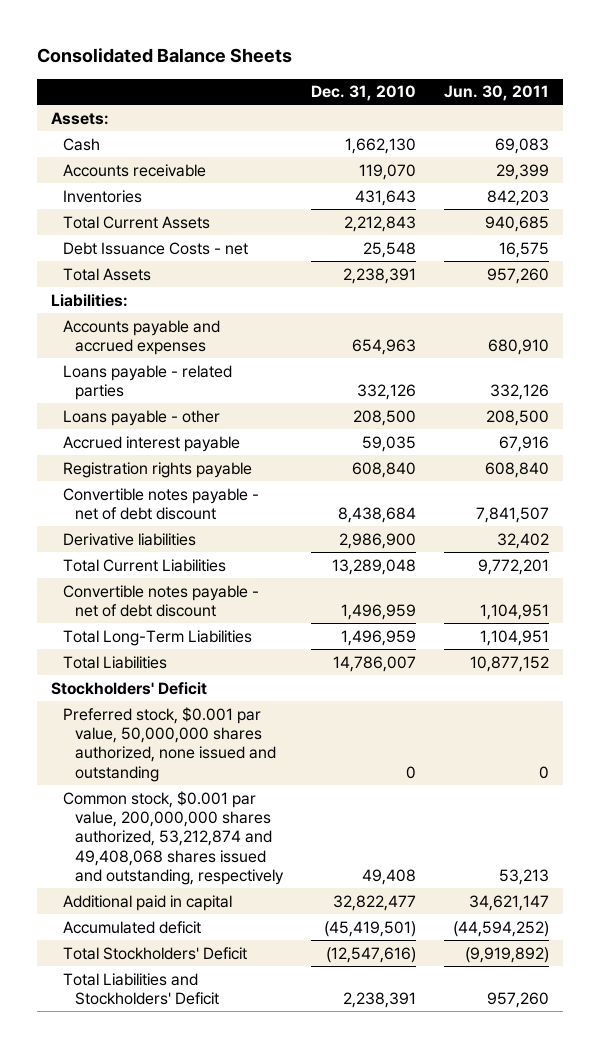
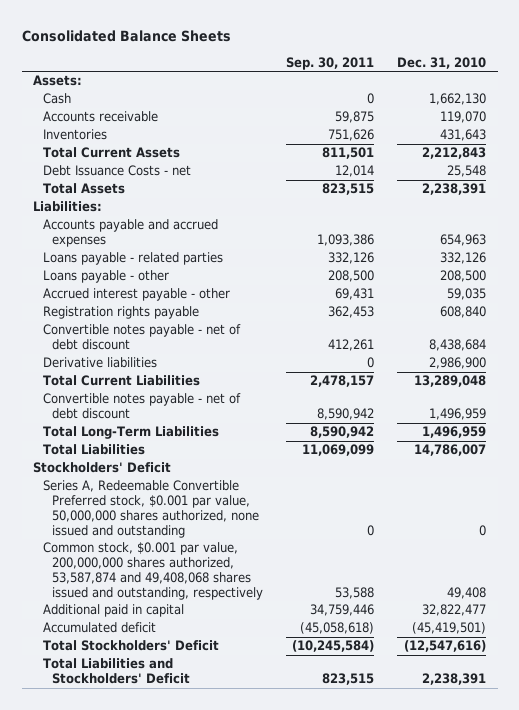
[444,85,550,102] Jun. 30, 2011 -> none
none -> [286,56,375,70] Sep. 30, 2011
[63,435,241,452] Accrued interest payable -> [42,288,230,302] Accrued interest payable - other
[63,706,277,782] Preferred stock, $0.001 par value, 50,000,000 shares authorized, none issued and outstanding -> [42,480,259,538] Series A, Redeemable Convertible Preferred stock, $0.001 par value, 50,000,000 shares authorized, none issued and outstanding
[63,790,285,886] Common stock, $0.001 par value, 200,000,000 shares authorized, 53,212,874 and 49,408,068 shares issued and outstanding, respectively -> [42,542,263,600] Common stock, $0.001 par value, 200,000,000 shares authorized, 53,587,874 and 49,408,068 shares issued and outstanding, respectively

